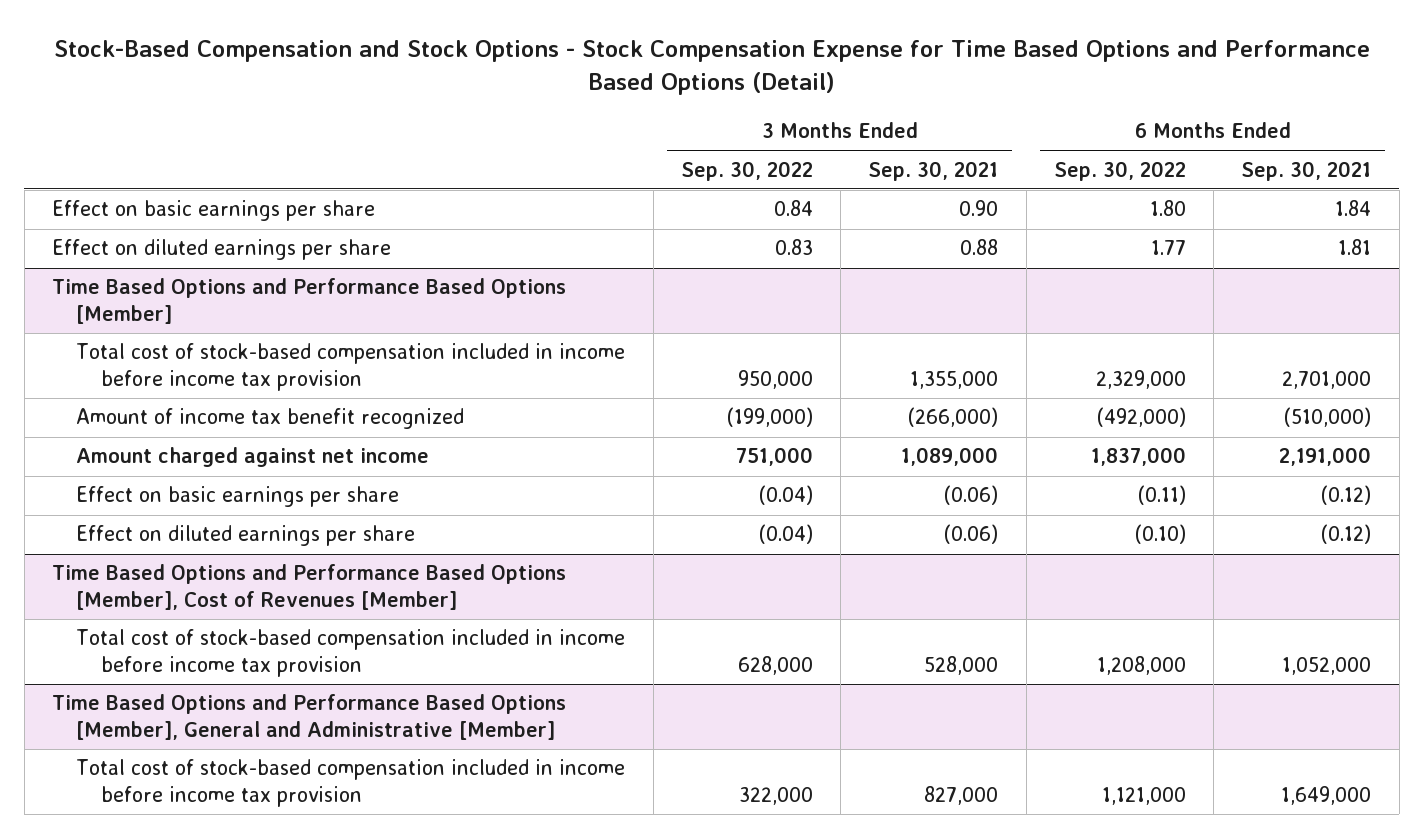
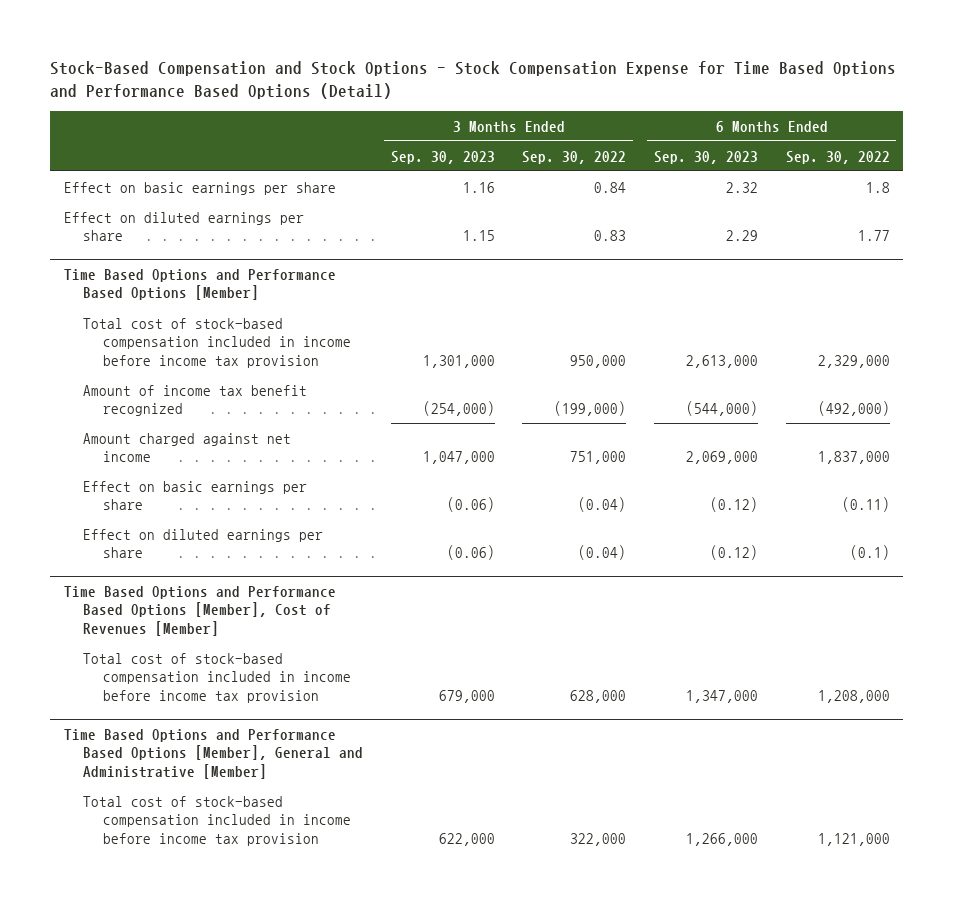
[868,160,999,181] Sep. 30, 2021 -> none
[1241,160,1372,181] Sep. 30, 2021 -> none
none -> [390,150,495,164] Sep. 30, 2023
none -> [654,150,759,164] Sep. 30, 2023
[1149,200,1186,217] 1.80 -> [865,181,890,193] 1.8
[1134,524,1186,545] (0.10) -> [849,545,890,561] (0.1)

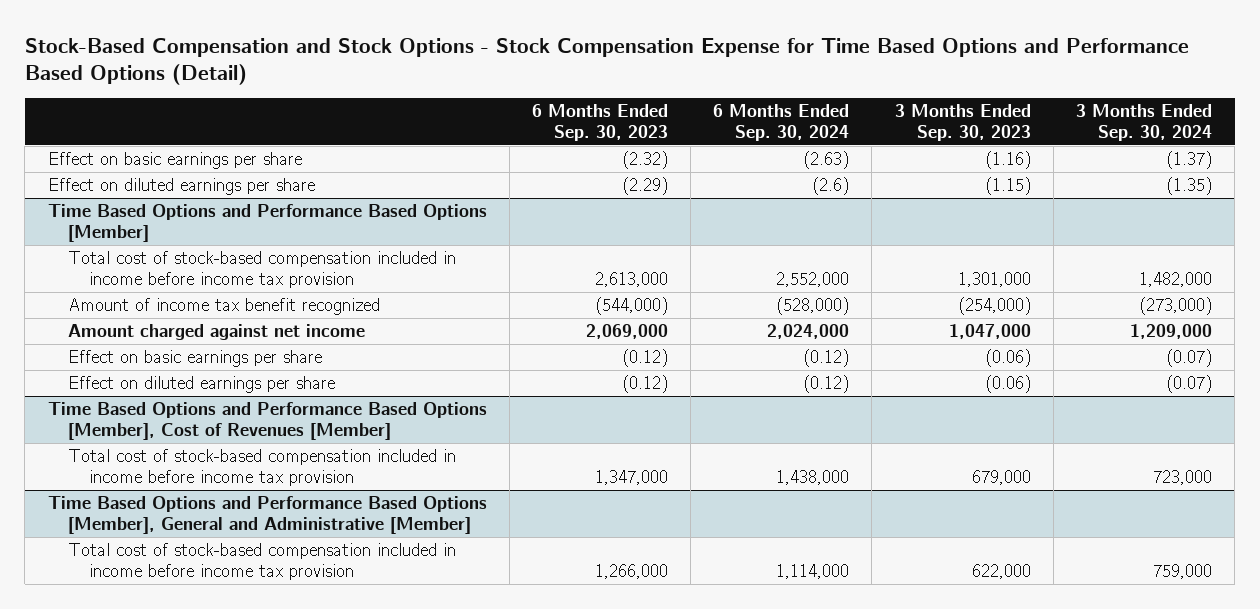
[522,150,627,164] Sep. 30, 2022 -> none
[785,150,890,164] Sep. 30, 2022 -> none
none -> [713,104,850,142] 6 Months Ended Sep. 30, 2024
none -> [1075,104,1212,142] 3 Months Ended Sep. 30, 2024
[462,181,495,193] 1.16 -> [984,151,1031,170] (1.16)
[726,181,759,193] 2.32 -> [621,151,668,170] (2.32)
[462,230,495,242] 1.15 -> [984,177,1031,196] (1.15)
[726,230,759,242] 2.29 -> [621,177,668,196] (2.29)

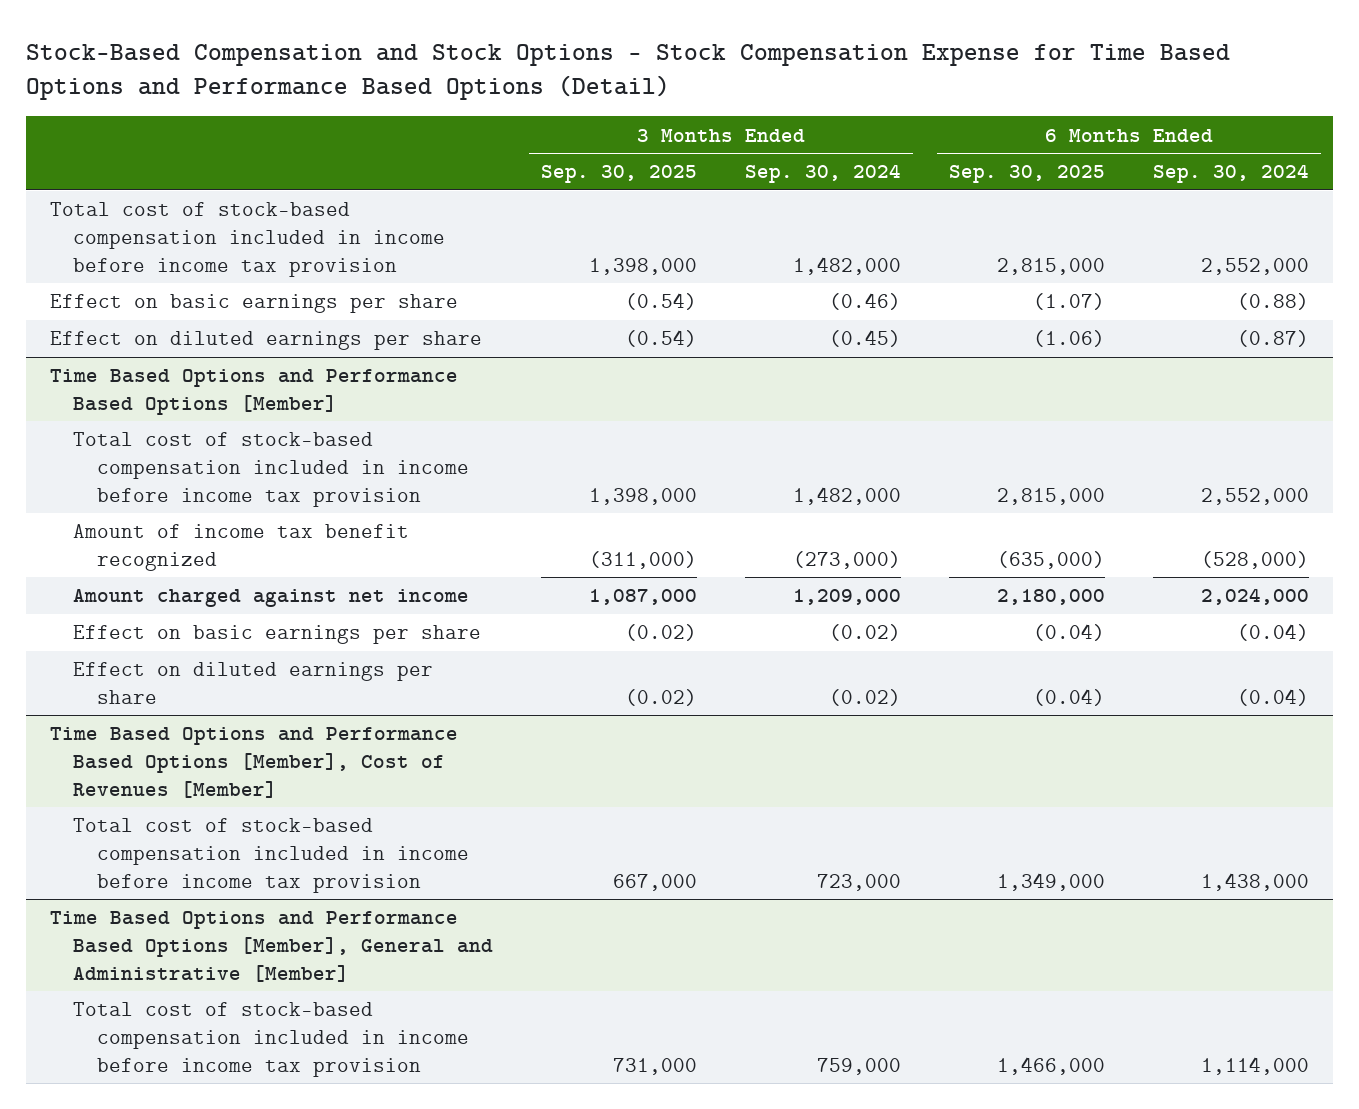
[531,104,668,142] 6 Months Ended Sep. 30, 2023 -> none
[894,104,1031,142] 3 Months Ended Sep. 30, 2023 -> none
none -> [541,165,698,184] Sep. 30, 2025
none -> [949,165,1106,184] Sep. 30, 2025
none -> [49,202,446,277] Total cost of stock-based compensation included in income before income tax provision
[803,151,850,170] (2.63) -> [1237,293,1310,311] (0.88)
[1165,151,1212,170] (1.37) -> [829,293,902,311] (0.46)
[812,177,850,196] (2.6) -> [1237,330,1310,348] (0.87)
[1165,177,1212,196] (1.35) -> [829,330,902,348] (0.45)
[803,349,850,368] (0.12) -> [1237,624,1310,642] (0.04)
[1165,349,1212,368] (0.07) -> [829,624,902,642] (0.02)
[803,375,850,394] (0.12) -> [1237,688,1310,706] (0.04)
[1165,375,1212,394] (0.07) -> [829,688,902,706] (0.02)

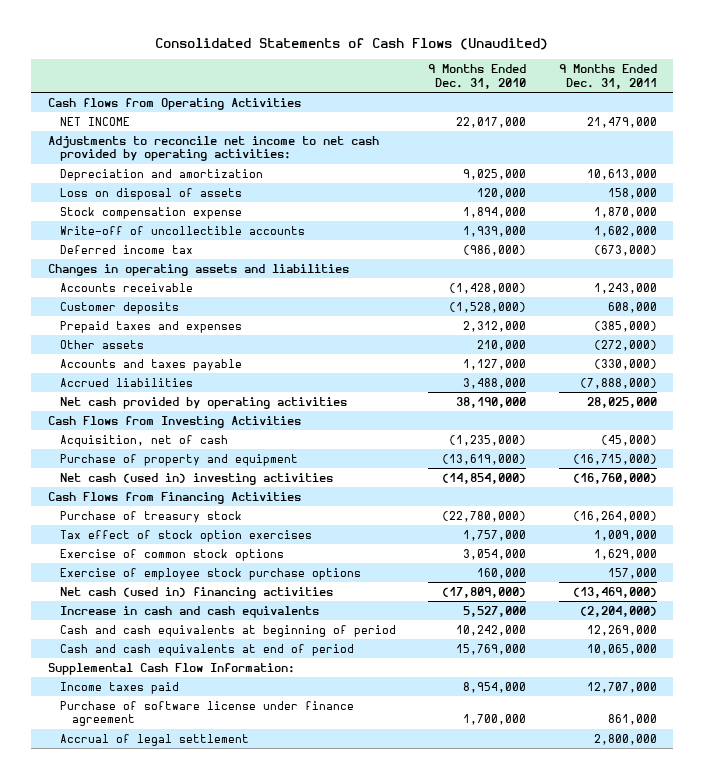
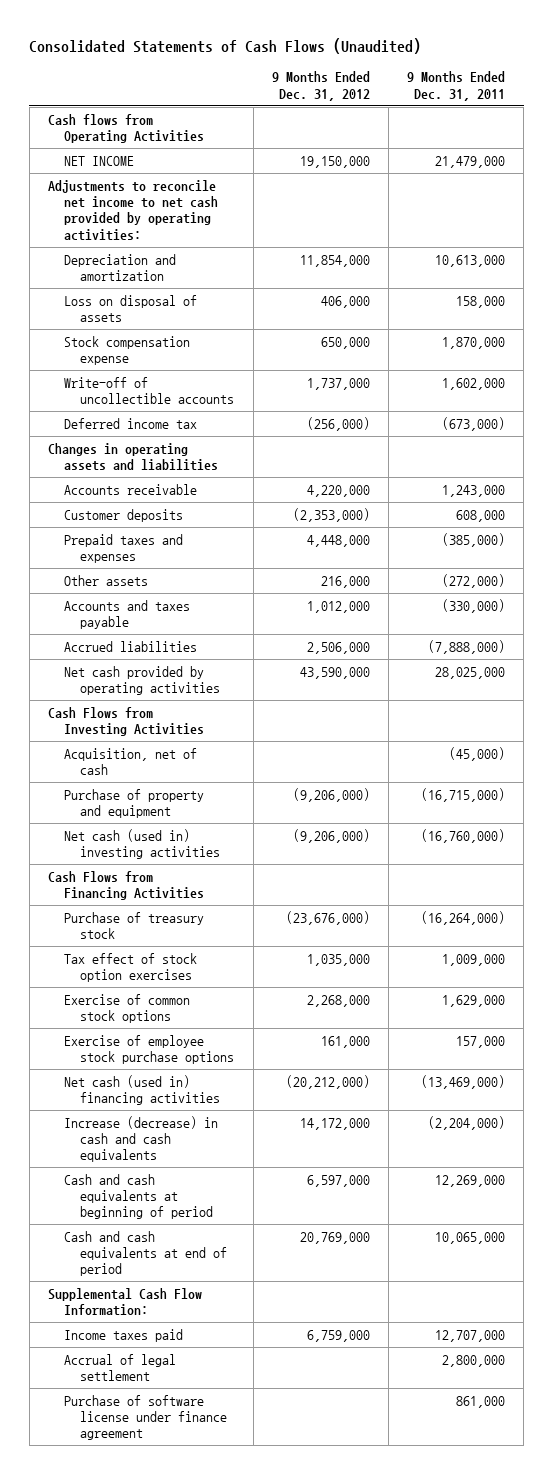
[428,63,527,89] 9 Months Ended Dec. 31, 2010 -> none
none -> [271,71,370,101] 9 Months Ended Dec. 31, 2012
[59,605,319,618] Increase in cash and cash equivalents -> [64,1115,219,1163] Increase (decrease) in cash and cash equivalents
[59,700,354,727] Purchase of software license under finance agreement -> [64,1394,228,1441] Purchase of software license under finance agreement

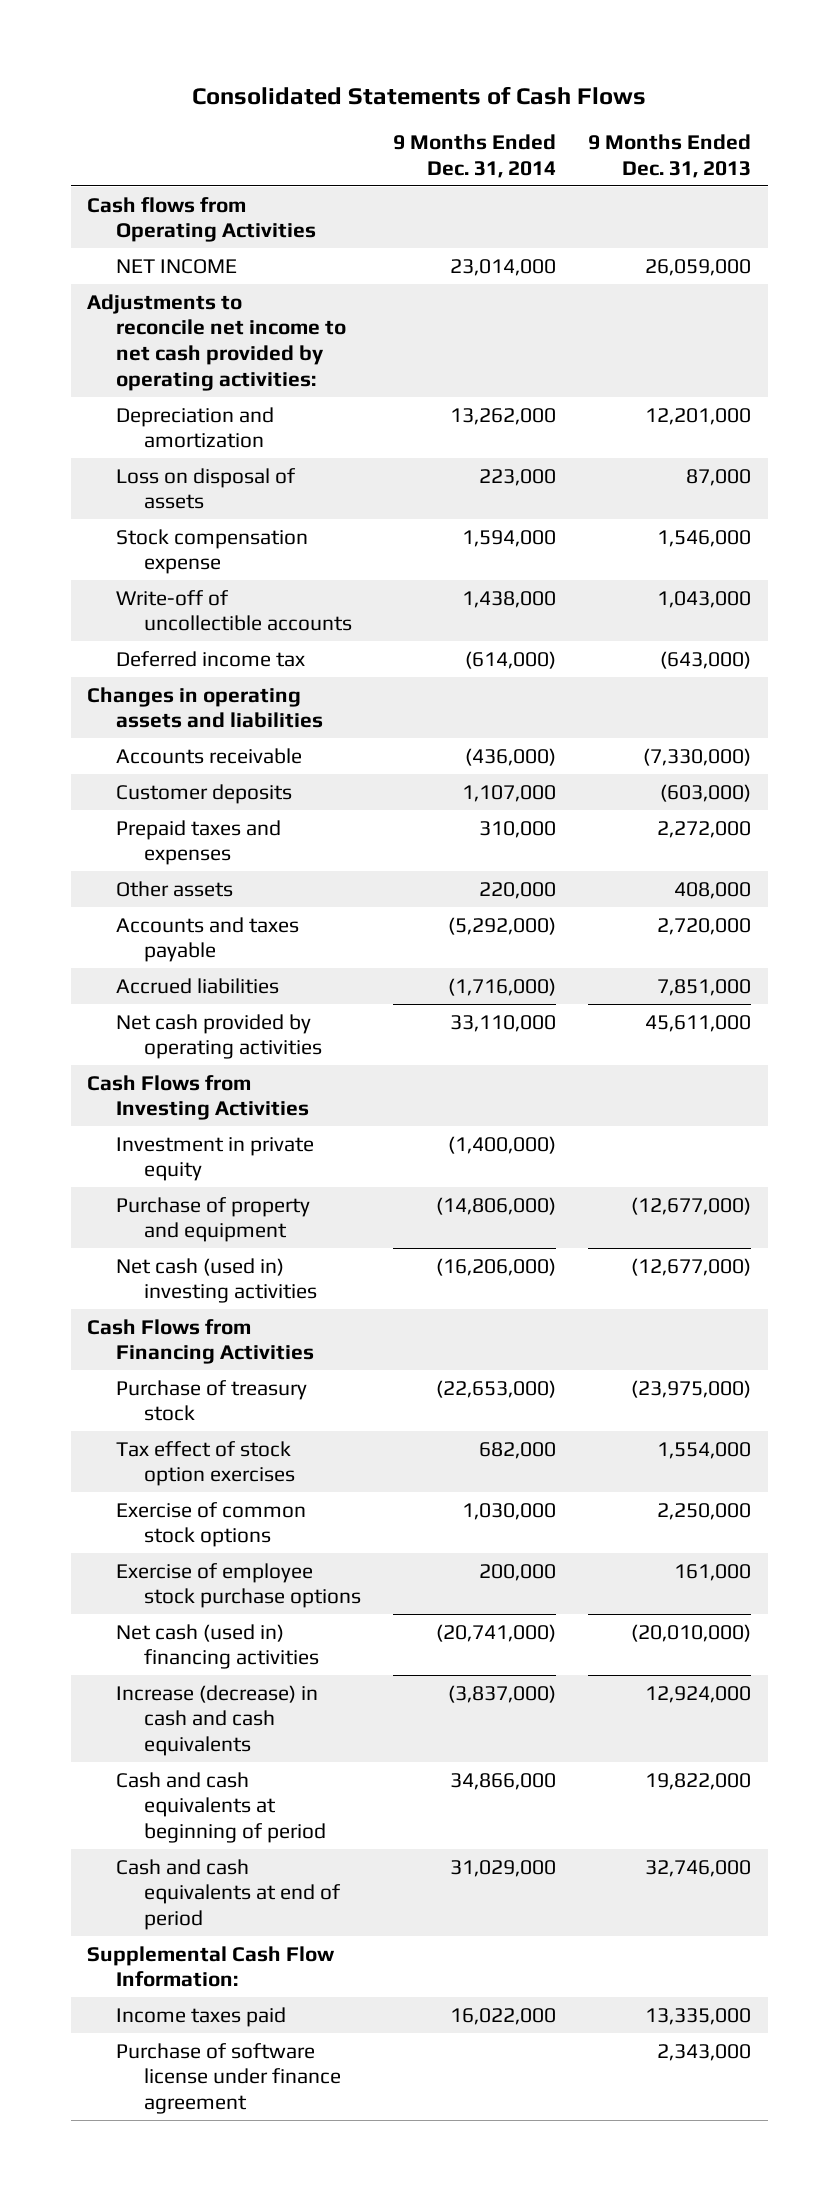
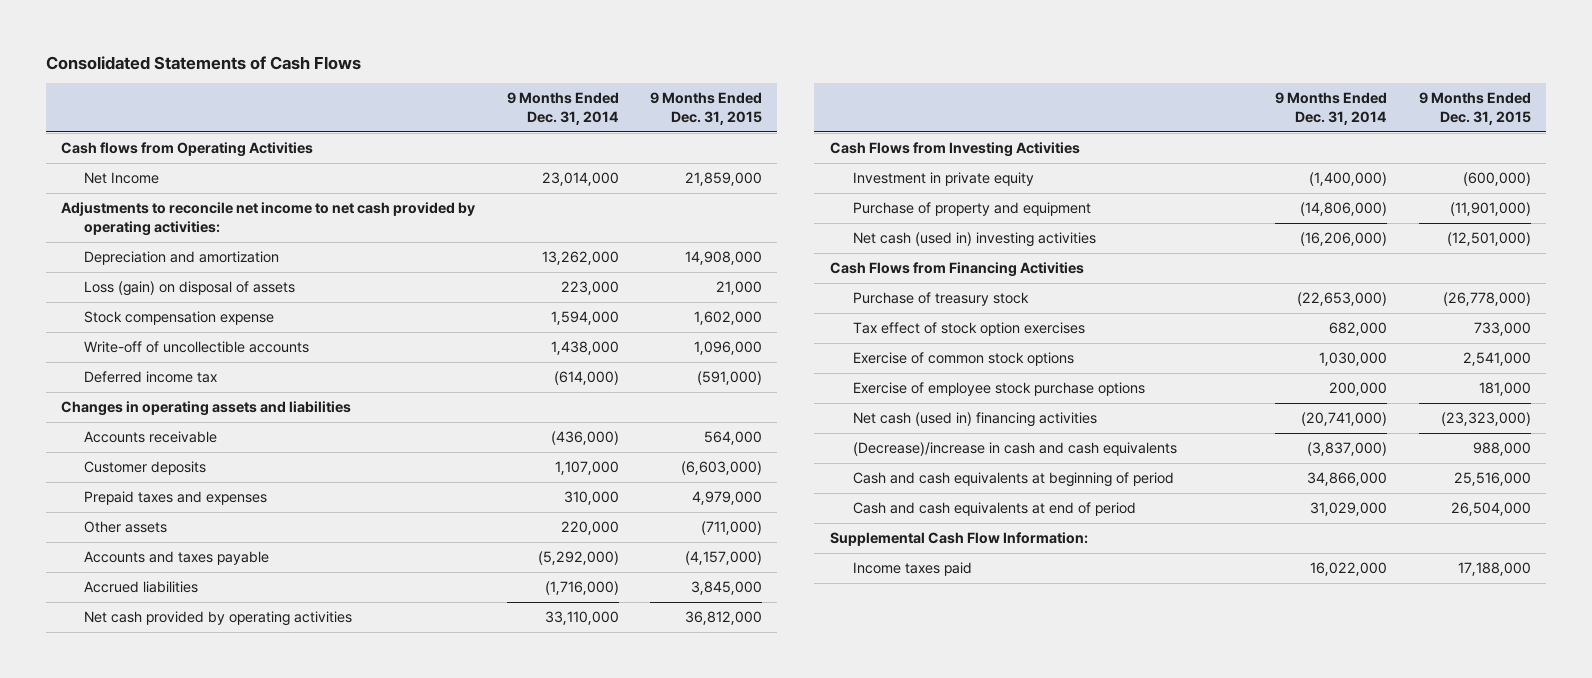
[588,134,752,178] 9 Months Ended Dec. 31, 2013 -> none
none -> [649,92,762,126] 9 Months Ended Dec. 31, 2015
[115,258,237,274] NET INCOME -> [84,172,160,185] Net Income
[115,467,296,510] Loss on disposal of assets -> [84,281,296,297] Loss (gain) on disposal of assets
[115,1684,318,1757] Increase (decrease) in cash and cash equivalents -> [852,442,1177,457] (Decrease)/increase in cash and cash equivalents
[115,2042,342,2115] Purchase of software license under finance agreement -> none

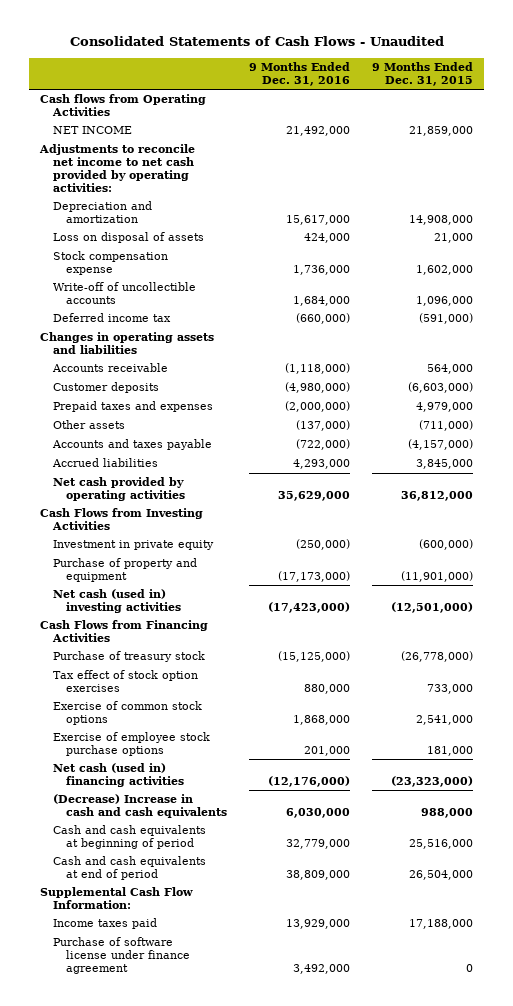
[45,55,361,70] Consolidated Statements of Cash Flows -> [69,36,444,47] Consolidated Statements of Cash Flows - Unaudited
[506,92,619,126] 9 Months Ended Dec. 31, 2014 -> none
none -> [248,61,350,86] 9 Months Ended Dec. 31, 2016
[84,172,160,185] Net Income -> [52,126,132,135] NET INCOME
[84,281,296,297] Loss (gain) on disposal of assets -> [52,232,204,244] Loss on disposal of assets
[852,442,1177,457] (Decrease)/increase in cash and cash equivalents -> [52,794,227,819] (Decrease) Increase in cash and cash equivalents
none -> [52,937,190,975] Purchase of software license under finance agreement

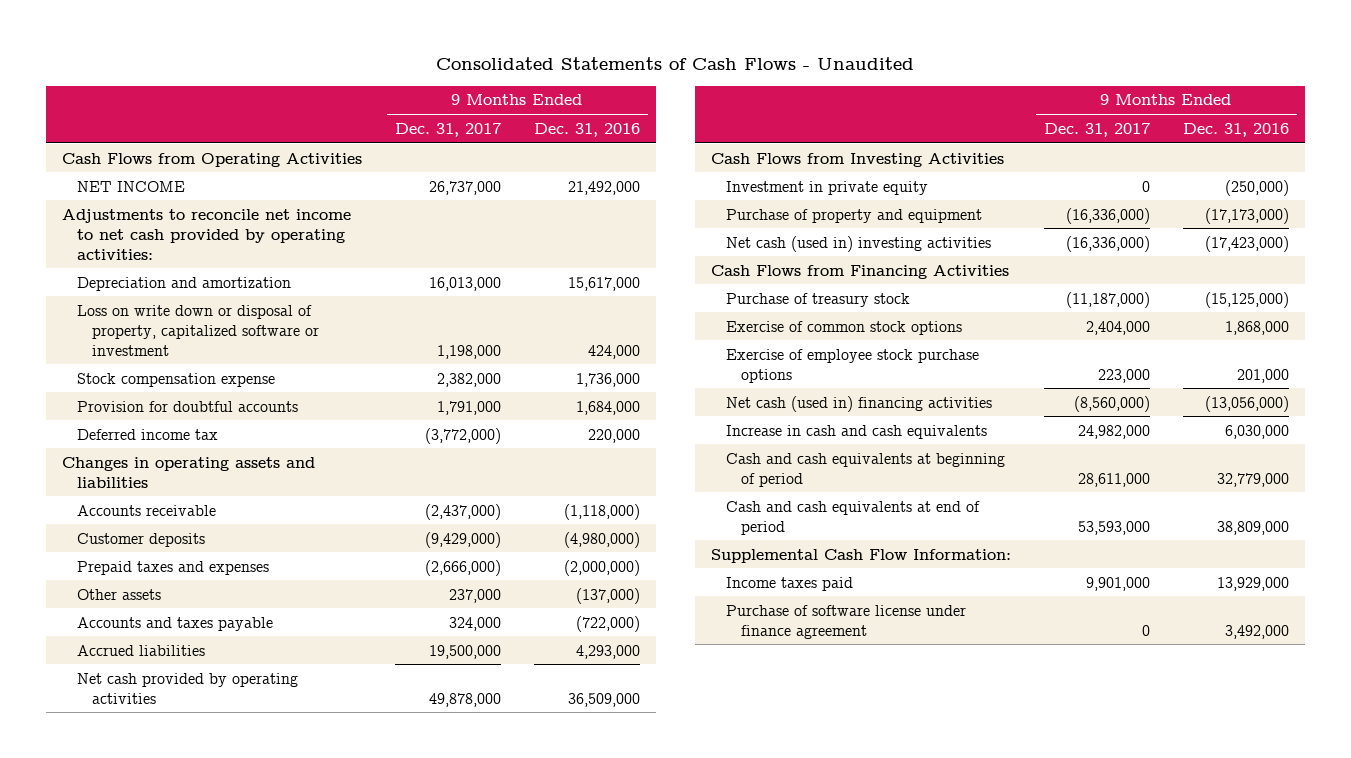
[372,61,474,86] 9 Months Ended Dec. 31, 2015 -> none
none -> [394,122,501,137] Dec. 31, 2017
[40,94,207,117] Cash flows from Operating Activities -> [62,152,363,167] Cash Flows from Operating Activities
[52,232,204,244] Loss on disposal of assets -> [76,304,319,356] Loss on write down or disposal of property, capitalized software or investment
[52,282,196,305] Write-off of uncollectible accounts -> [76,400,298,412] Provision for doubtful accounts
[295,313,350,325] (660,000) -> [587,428,640,443] 220,000
[277,491,350,502] 35,629,000 -> [567,692,640,707] 36,509,000
[52,670,198,693] Tax effect of stock option exercises -> none
[267,776,350,788] (12,176,000) -> [1204,395,1289,412] (13,056,000)
[52,794,227,819] (Decrease) Increase in cash and cash equivalents -> [726,424,988,439] Increase in cash and cash equivalents

